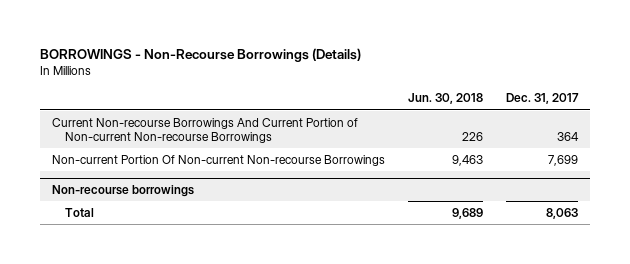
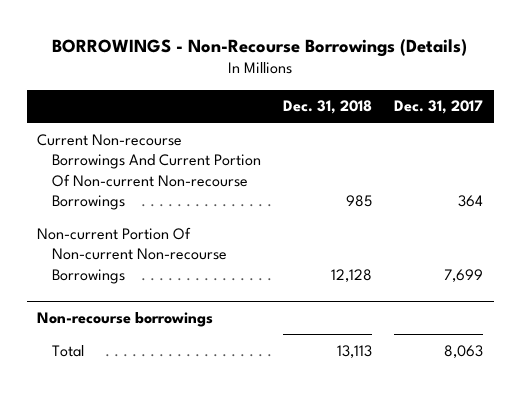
[408,93,484,105] Jun. 30, 2018 -> none
none -> [283,100,373,115] Dec. 31, 2018
[52,117,359,144] Current Non-recourse Borrowings And Current Portion of Non-current Non-recourse Borrowings -> [37,133,262,211] Current Non-recourse Borrowings And Current Portion Of Non-current Non-recourse Borrowings

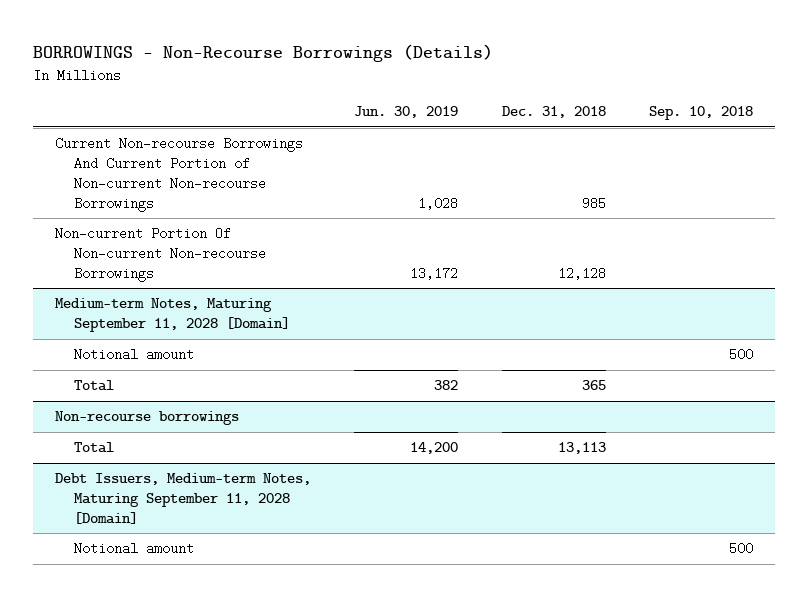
[393,100,483,115] Dec. 31, 2017 -> none
none -> [354,105,459,118] Jun. 30, 2019
none -> [649,105,754,120] Sep. 10, 2018
[37,133,262,211] Current Non-recourse Borrowings And Current Portion Of Non-current Non-recourse Borrowings -> [55,137,304,212] Current Non-recourse Borrowings And Current Portion of Non-current Non-recourse Borrowings
none -> [55,298,290,333] Medium-term Notes, Maturing September 11, 2028 [Domain]
none -> [73,348,194,362] Notional amount
none -> [73,380,114,392] Total
none -> [55,473,312,524] Debt Issuers, Medium-term Notes, Maturing September 11, 2028 [Domain]
none -> [73,542,194,556] Notional amount

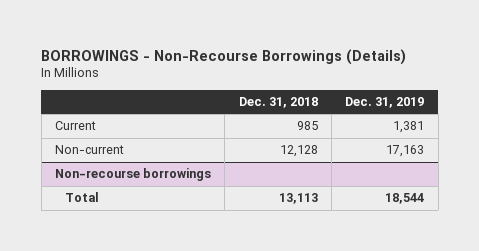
[354,105,459,118] Jun. 30, 2019 -> none
[649,105,754,120] Sep. 10, 2018 -> none
none -> [345,96,425,108] Dec. 31, 2019
[55,298,290,333] Medium-term Notes, Maturing September 11, 2028 [Domain] -> none
[73,348,194,362] Notional amount -> none
[73,380,114,392] Total -> none
[55,137,304,212] Current Non-recourse Borrowings And Current Portion of Non-current Non-recourse Borrowings -> [55,121,97,131] Current
[55,227,266,282] Non-current Portion Of Non-current Non-recourse Borrowings -> [55,145,125,155] Non-current
[55,473,312,524] Debt Issuers, Medium-term Notes, Maturing September 11, 2028 [Domain] -> none
[73,542,194,556] Notional amount -> none

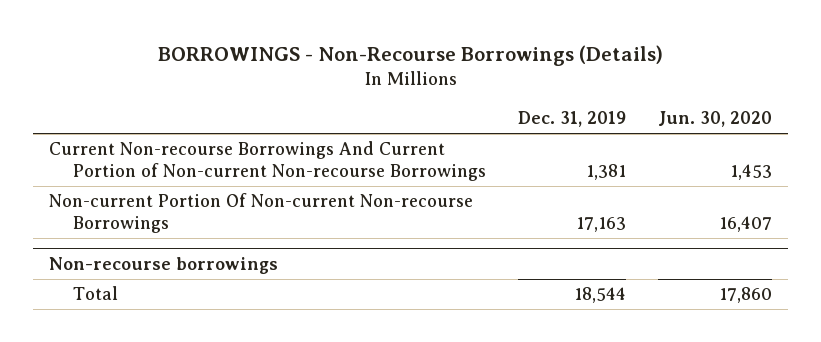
[238,96,318,108] Dec. 31, 2018 -> none
none -> [658,111,773,128] Jun. 30, 2020
[55,121,97,131] Current -> [49,141,487,182] Current Non-recourse Borrowings And Current Portion of Non-current Non-recourse Borrowings
[55,145,125,155] Non-current -> [49,193,474,234] Non-current Portion Of Non-current Non-recourse Borrowings

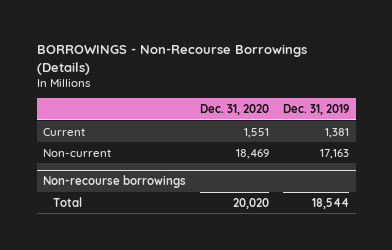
[658,111,773,128] Jun. 30, 2020 -> none
none -> [200,103,270,115] Dec. 31, 2020
[49,141,487,182] Current Non-recourse Borrowings And Current Portion of Non-current Non-recourse Borrowings -> [43,127,86,136] Current
[49,193,474,234] Non-current Portion Of Non-current Non-recourse Borrowings -> [43,148,112,157] Non-current

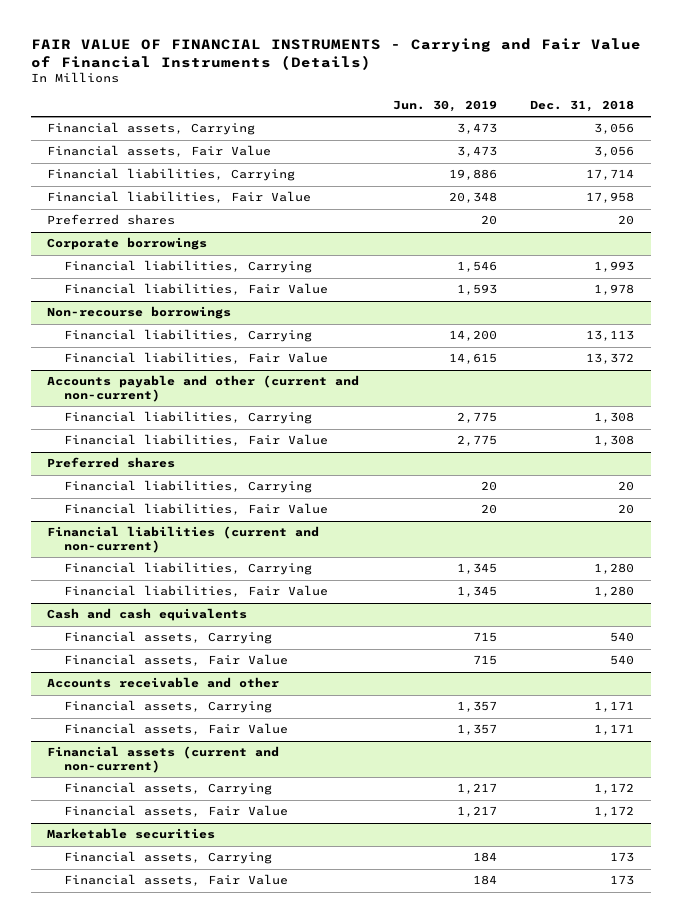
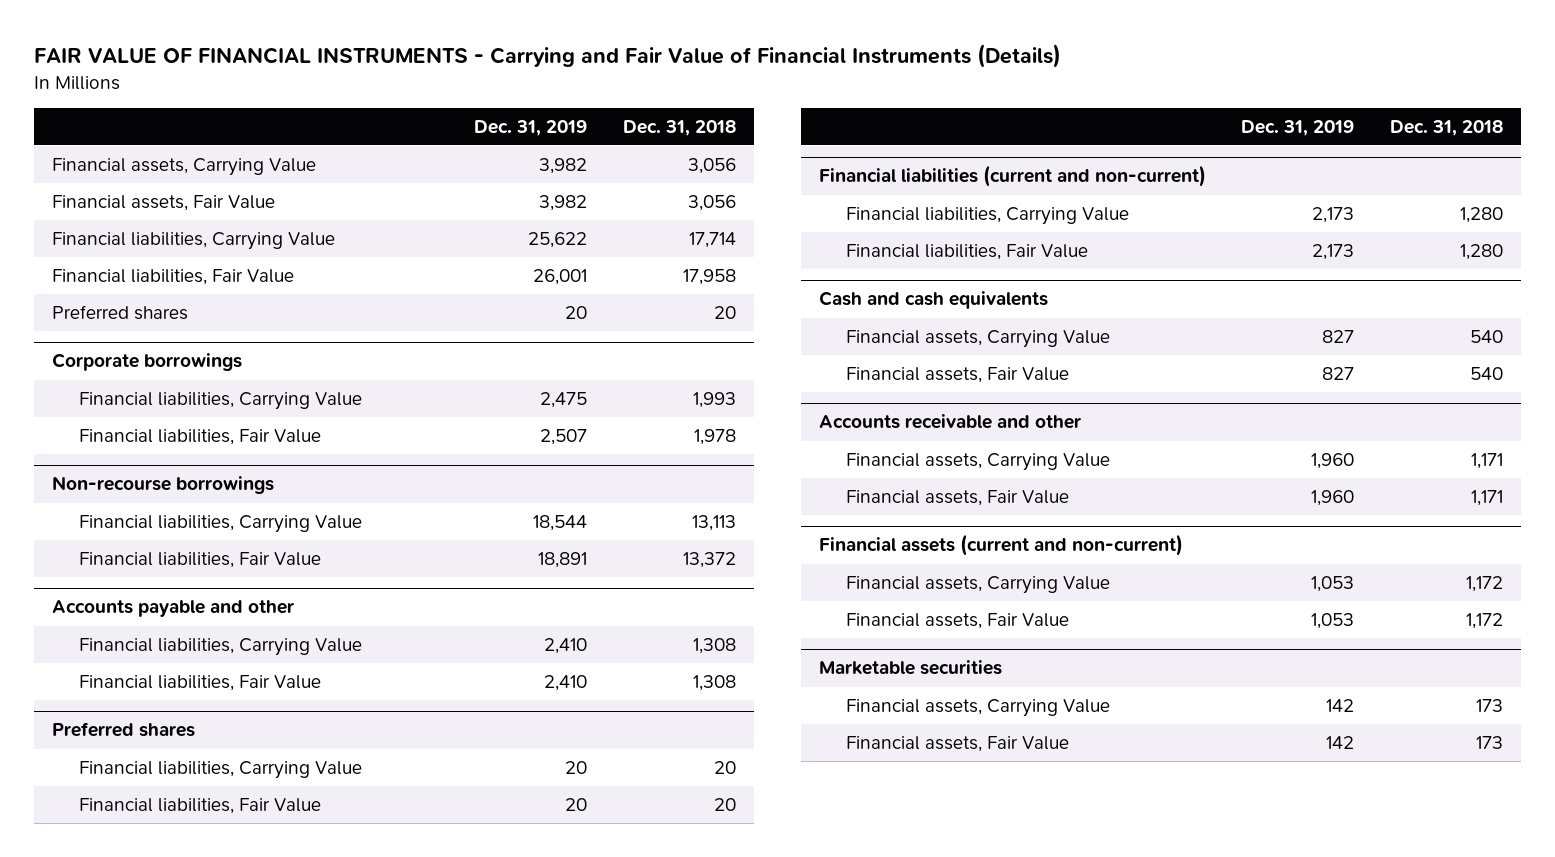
[392,100,497,113] Jun. 30, 2019 -> none
none -> [474,119,588,136] Dec. 31, 2019
[47,122,256,136] Financial assets, Carrying -> [51,158,316,177] Financial assets, Carrying Value
[47,168,296,182] Financial liabilities, Carrying -> [51,232,335,251] Financial liabilities, Carrying Value
[63,260,312,274] Financial liabilities, Carrying -> [79,392,363,411] Financial liabilities, Carrying Value
[63,329,312,343] Financial liabilities, Carrying -> [79,515,363,534] Financial liabilities, Carrying Value
[47,375,360,403] Accounts payable and other (current and non-current) -> [51,600,294,618] Accounts payable and other
[63,411,312,425] Financial liabilities, Carrying -> [79,638,363,657] Financial liabilities, Carrying Value
[63,480,312,494] Financial liabilities, Carrying -> [79,761,363,780] Financial liabilities, Carrying Value
[63,562,312,576] Financial liabilities, Carrying -> [846,207,1130,226] Financial liabilities, Carrying Value
[63,631,272,645] Financial assets, Carrying -> [846,330,1111,349] Financial assets, Carrying Value
[63,700,272,714] Financial assets, Carrying -> [846,453,1111,472] Financial assets, Carrying Value
[63,782,272,796] Financial assets, Carrying -> [846,576,1111,595] Financial assets, Carrying Value
[63,851,272,865] Financial assets, Carrying -> [846,699,1111,718] Financial assets, Carrying Value

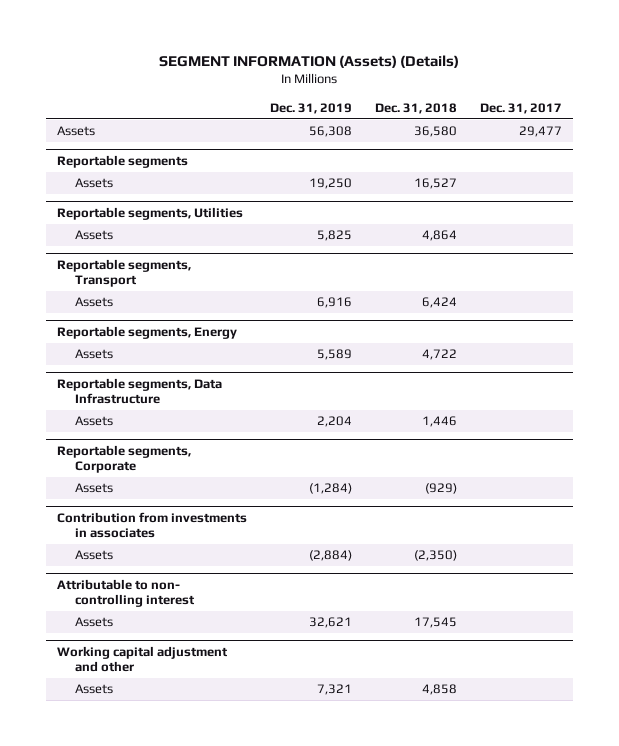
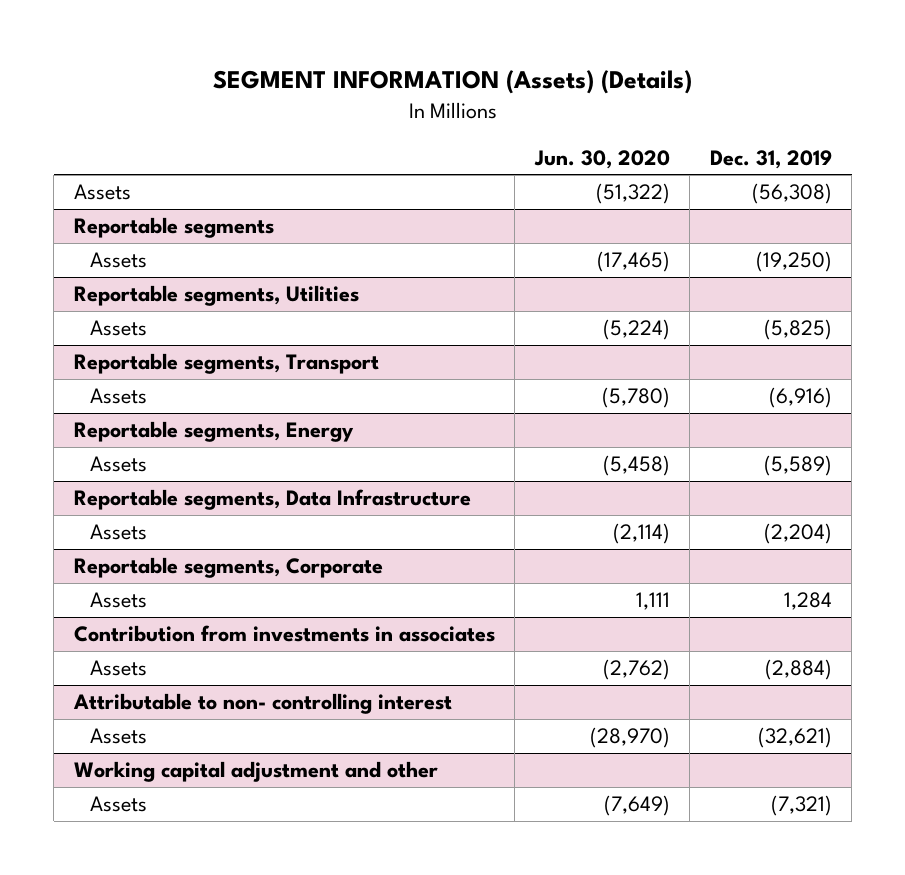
[374,102,457,114] Dec. 31, 2018 -> none
[479,102,562,114] Dec. 31, 2017 -> none
none -> [533,149,670,169] Jun. 30, 2020
[308,126,352,138] 56,308 -> [751,183,832,205] (56,308)
[308,178,352,190] 19,250 -> [755,251,832,273] (19,250)
[316,230,352,242] 5,825 -> [763,319,832,341] (5,825)
[316,297,352,309] 6,916 -> [768,387,832,409] (6,916)
[316,349,352,361] 5,589 -> [763,455,832,477] (5,589)
[316,416,352,428] 2,204 -> [763,523,832,545] (2,204)
[308,483,352,495] (1,284) -> [783,592,832,611] 1,284
[308,617,352,629] 32,621 -> [757,727,832,749] (32,621)
[316,684,352,696] 7,321 -> [770,795,832,817] (7,321)

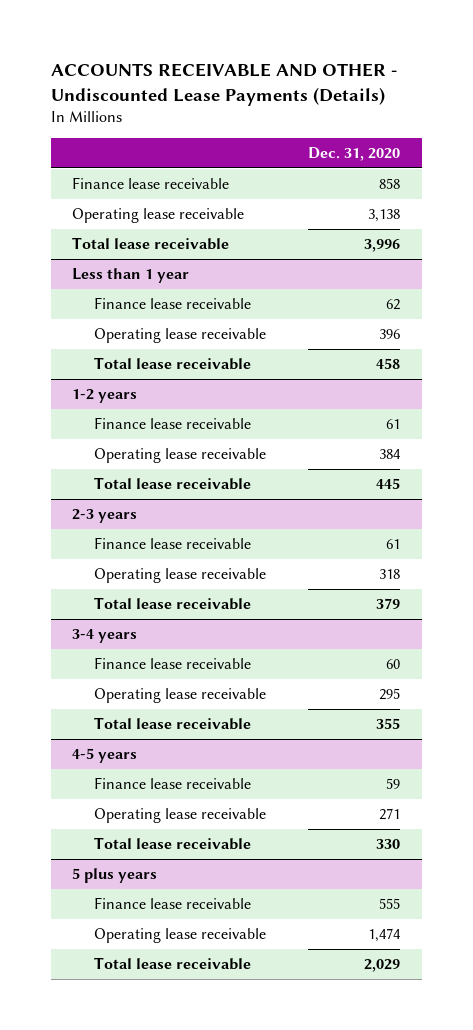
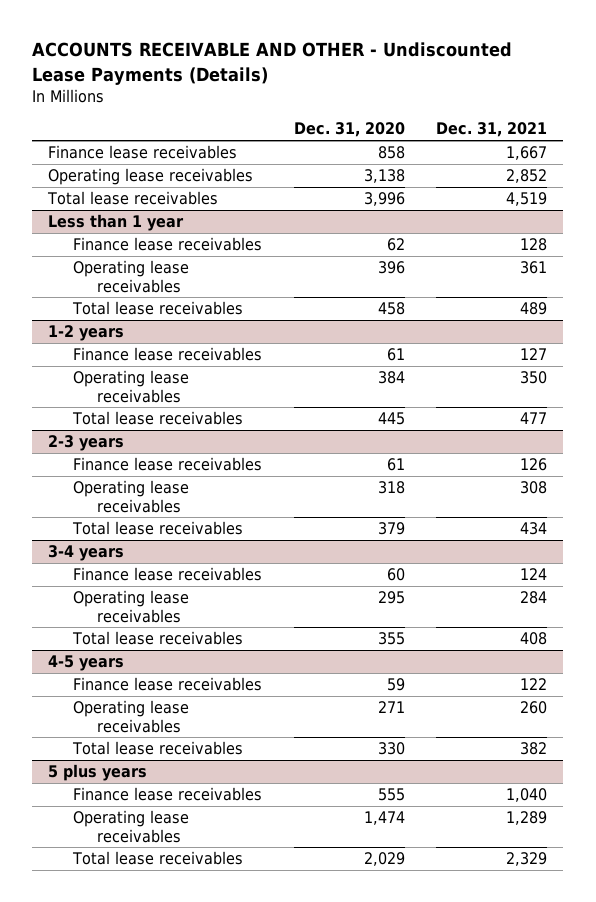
none -> [436,122,548,138] Dec. 31, 2021
[72,177,230,190] Finance lease receivable -> [48,145,238,160] Finance lease receivables
[72,208,245,224] Operating lease receivable -> [48,168,254,186] Operating lease receivables
[72,237,230,251] Total lease receivable -> [47,191,219,206] Total lease receivables
[93,297,251,310] Finance lease receivable -> [72,237,262,252] Finance lease receivables
[93,328,266,344] Operating lease receivable -> [72,260,189,293] Operating lease receivables
[93,357,251,371] Total lease receivable -> [71,301,243,316] Total lease receivables
[93,417,251,430] Finance lease receivable -> [72,347,262,362] Finance lease receivables
[93,448,266,464] Operating lease receivable -> [72,370,189,403] Operating lease receivables
[93,477,251,491] Total lease receivable -> [71,411,243,426] Total lease receivables
[93,537,251,550] Finance lease receivable -> [72,457,262,472] Finance lease receivables
[93,568,266,584] Operating lease receivable -> [72,480,189,513] Operating lease receivables
[93,597,251,611] Total lease receivable -> [71,521,243,536] Total lease receivables
[93,657,251,670] Finance lease receivable -> [72,567,262,582] Finance lease receivables
[93,688,266,704] Operating lease receivable -> [72,590,189,623] Operating lease receivables
[93,717,251,731] Total lease receivable -> [71,631,243,646] Total lease receivables
[93,777,251,790] Finance lease receivable -> [72,677,262,692] Finance lease receivables
[93,808,266,824] Operating lease receivable -> [72,700,189,733] Operating lease receivables
[93,837,251,851] Total lease receivable -> [71,741,243,756] Total lease receivables
[93,897,251,910] Finance lease receivable -> [72,787,262,802] Finance lease receivables
[93,928,266,944] Operating lease receivable -> [72,810,189,843] Operating lease receivables
[93,957,251,971] Total lease receivable -> [71,851,243,866] Total lease receivables

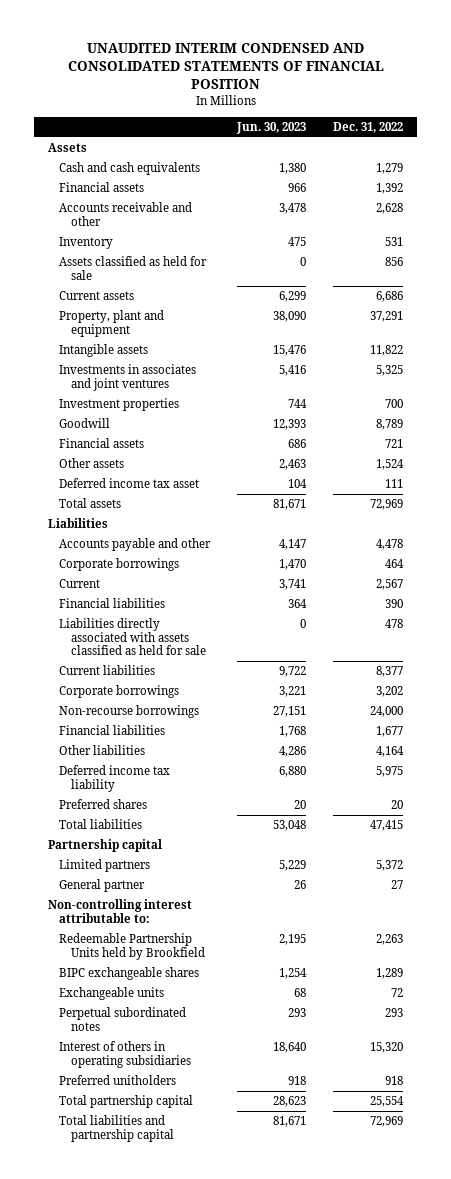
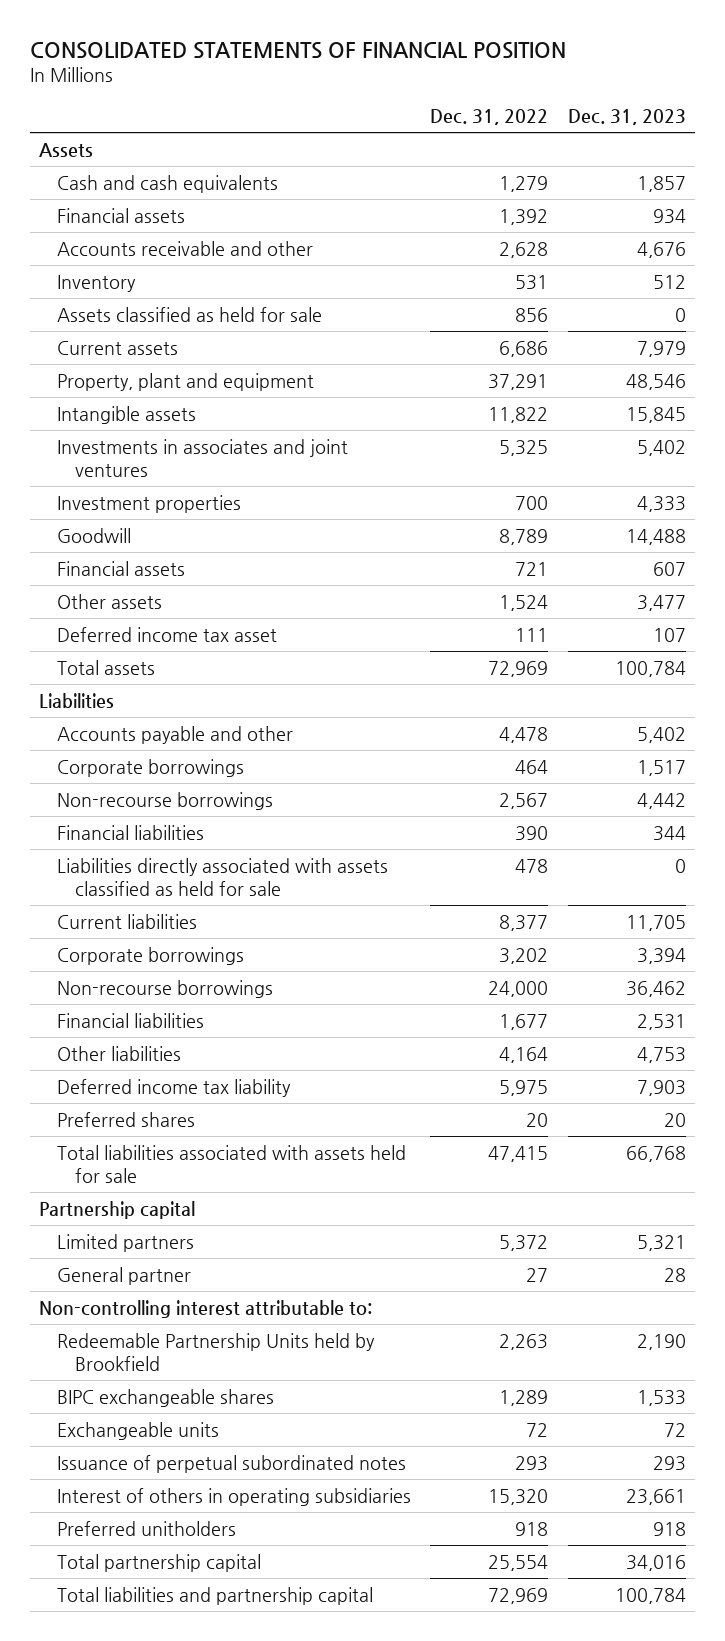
[67,42,384,89] UNAUDITED INTERIM CONDENSED AND CONSOLIDATED STATEMENTS OF FINANCIAL POSITION -> [29,42,566,60] CONSOLIDATED STATEMENTS OF FINANCIAL POSITION
[236,121,307,134] Jun. 30, 2023 -> none
none -> [567,108,686,125] Dec. 31, 2023
[59,579,101,589] Current -> [56,791,273,810] Non-recourse borrowings
[59,819,143,830] Total liabilities -> [56,1144,406,1183] Total liabilities associated with assets held for sale
[59,1007,187,1031] Perpetual subordinated notes -> [56,1454,406,1473] Issuance of perpetual subordinated notes

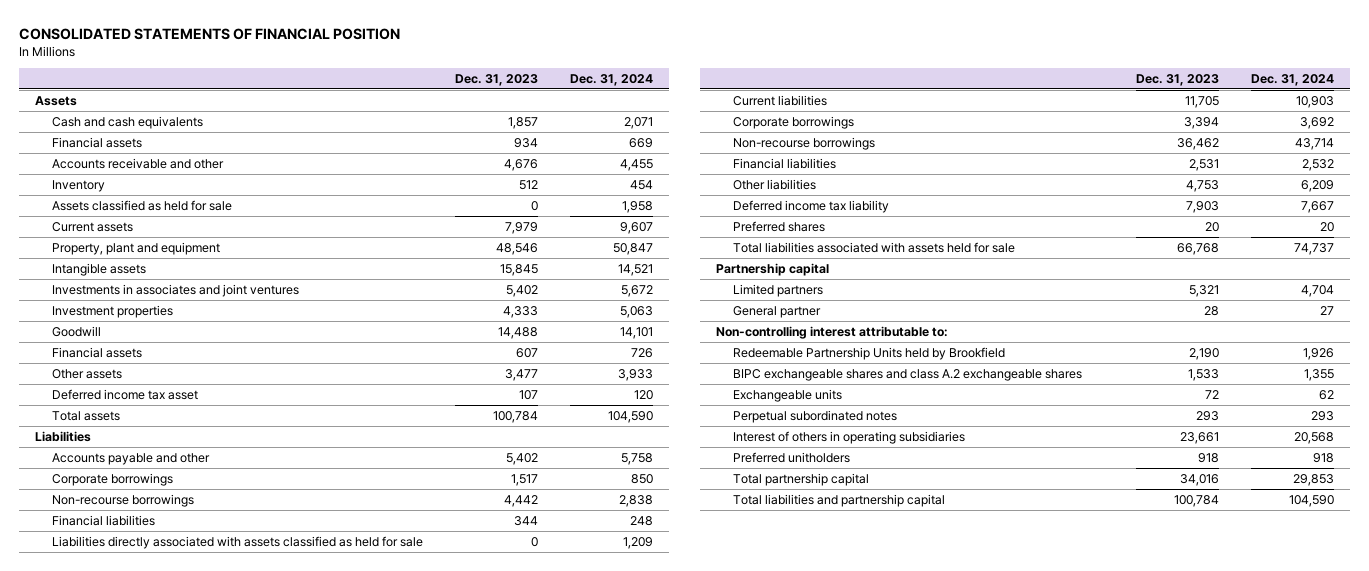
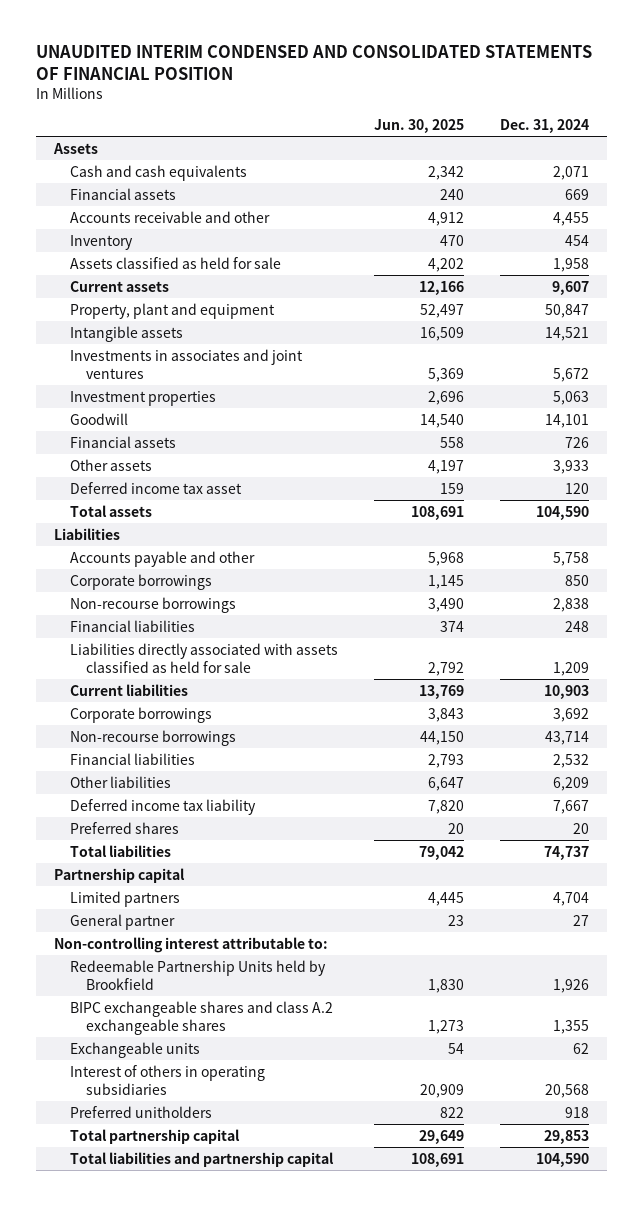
[19,27,401,40] CONSOLIDATED STATEMENTS OF FINANCIAL POSITION -> [35,44,592,80] UNAUDITED INTERIM CONDENSED AND CONSOLIDATED STATEMENTS OF FINANCIAL POSITION
[454,74,538,87] Dec. 31, 2023 -> none
none -> [374,118,465,133] Jun. 30, 2025
[732,241,1015,253] Total liabilities associated with assets held for sale -> [69,844,171,857] Total liabilities
[732,409,897,423] Perpetual subordinated notes -> none

